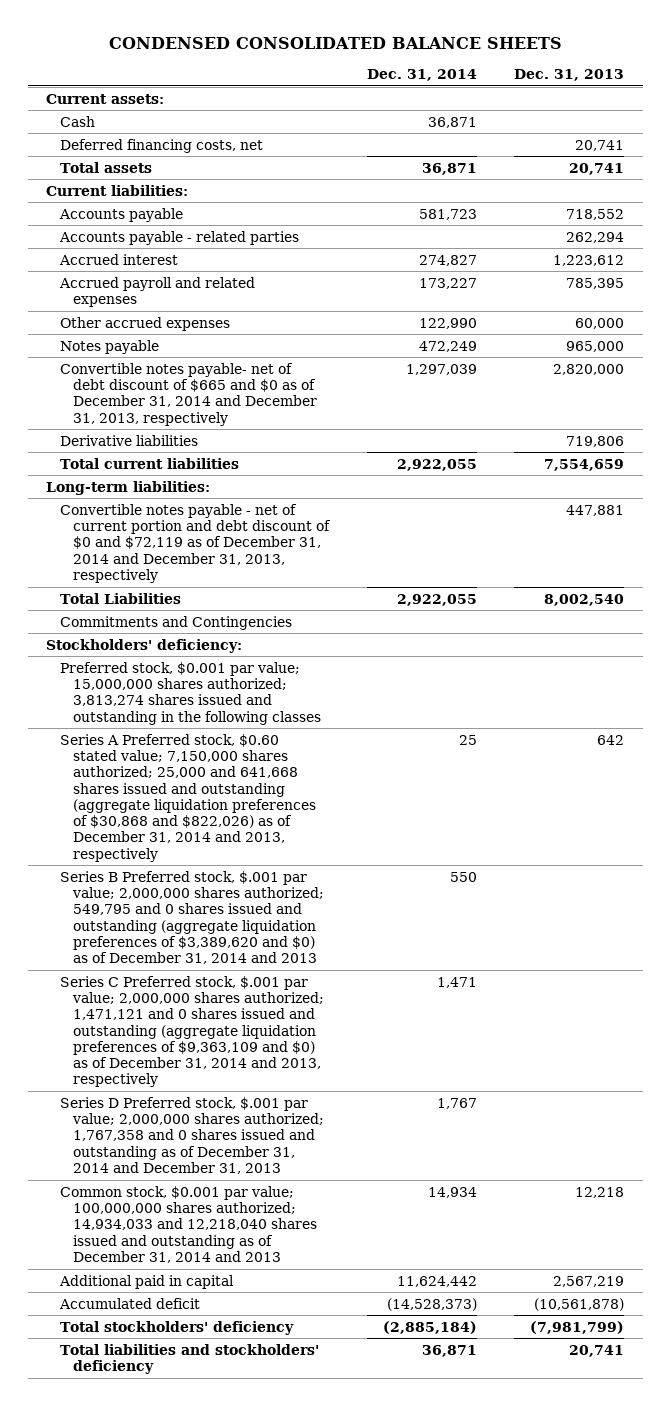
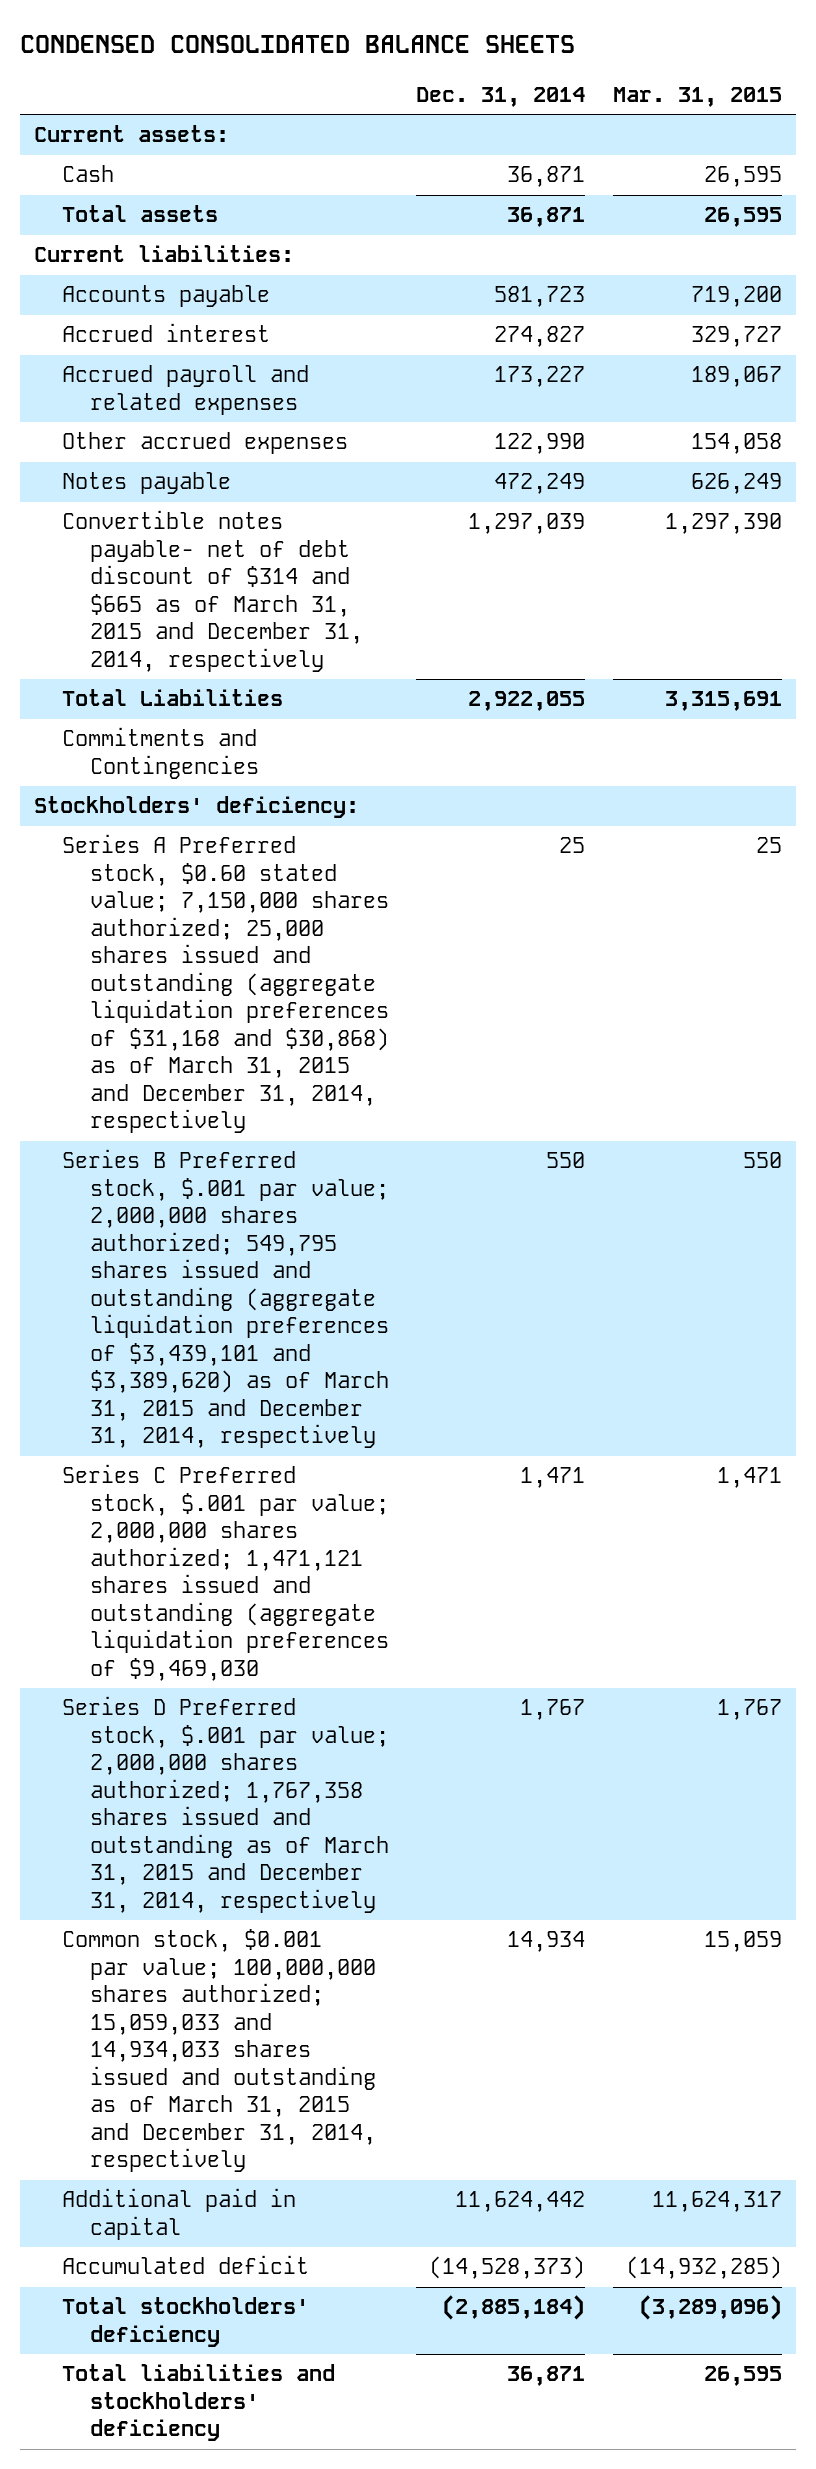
[513,69,624,82] Dec. 31, 2013 -> none
none -> [612,86,782,107] Mar. 31, 2015
[59,138,263,153] Deferred financing costs, net -> none
[58,230,299,245] Accounts payable - related parties -> none
[59,434,198,446] Derivative liabilities -> none
[59,457,239,469] Total current liabilities -> none
[46,480,211,495] Long-term liabilities: -> none
[59,503,332,583] Convertible notes payable - net of current portion and debt discount of $0 and $72,119 as of December 31, 2014 and December 31, 2013, respectively -> none
[59,362,318,426] Convertible notes payable- net of debt discount of $665 and $0 as of December 31, 2014 and December 31, 2013, respectively -> [61,510,363,672] Convertible notes payable- net of debt discount of $314 and $665 as of March 31, 2015 and December 31, 2014, respectively
[59,661,322,725] Preferred stock, $0.001 par value; 15,000,000 shares authorized; 3,813,274 shares issued and outstanding in the following classes -> none
[59,733,317,862] Series A Preferred stock, $0.60 stated value; 7,150,000 shares authorized; 25,000 and 641,668 shares issued and outstanding (aggregate liquidation preferences of $30,868 and $822,026) as of December 31, 2014 and 2013, respectively -> [61,834,389,1134] Series A Preferred stock, $0.60 stated value; 7,150,000 shares authorized; 25,000 shares issued and outstanding (aggregate liquidation preferences of $31,168 and $30,868) as of March 31, 2015 and December 31, 2014, respectively
[59,870,325,965] Series B Preferred stock, $.001 par value; 2,000,000 shares authorized; 549,795 and 0 shares issued and outstanding (aggregate liquidation preferences of $3,389,620 and $0) as of December 31, 2014 and 2013 -> [61,1149,389,1449] Series B Preferred stock, $.001 par value; 2,000,000 shares authorized; 549,795 shares issued and outstanding (aggregate liquidation preferences of $3,439,101 and $3,389,620) as of March 31, 2015 and December 31, 2014, respectively
[59,975,325,1088] Series C Preferred stock, $.001 par value; 2,000,000 shares authorized; 1,471,121 and 0 shares issued and outstanding (aggregate liquidation preferences of $9,363,109 and $0) as of December 31, 2014 and 2013, respectively -> [61,1464,389,1681] Series C Preferred stock, $.001 par value; 2,000,000 shares authorized; 1,471,121 shares issued and outstanding (aggregate liquidation preferences of $9,469,030
[59,1096,325,1174] Series D Preferred stock, $.001 par value; 2,000,000 shares authorized; 1,767,358 and 0 shares issued and outstanding as of December 31, 2014 and December 31, 2013 -> [61,1696,389,1913] Series D Preferred stock, $.001 par value; 2,000,000 shares authorized; 1,767,358 shares issued and outstanding as of March 31, 2015 and December 31, 2014, respectively
[59,1185,318,1263] Common stock, $0.001 par value; 100,000,000 shares authorized; 14,934,033 and 12,218,040 shares issued and outstanding as of December 31, 2014 and 2013 -> [61,1929,376,2173] Common stock, $0.001 par value; 100,000,000 shares authorized; 15,059,033 and 14,934,033 shares issued and outstanding as of March 31, 2015 and December 31, 2014, respectively

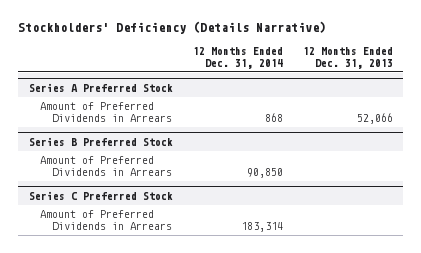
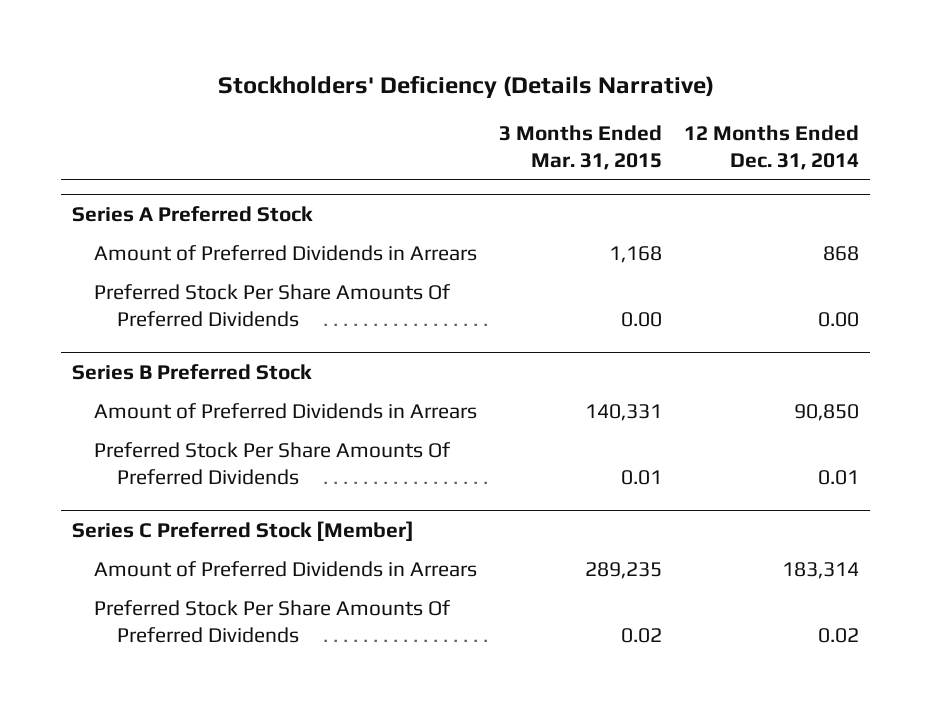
[302,46,393,69] 12 Months Ended Dec. 31, 2013 -> none
none -> [499,125,663,170] 3 Months Ended Mar. 31, 2015
none -> [94,284,452,327] Preferred Stock Per Share Amounts Of Preferred Dividends
none -> [94,442,452,485] Preferred Stock Per Share Amounts Of Preferred Dividends
[28,191,173,201] Series C Preferred Stock -> [71,520,414,541] Series C Preferred Stock [Member]
none -> [94,600,452,643] Preferred Stock Per Share Amounts Of Preferred Dividends

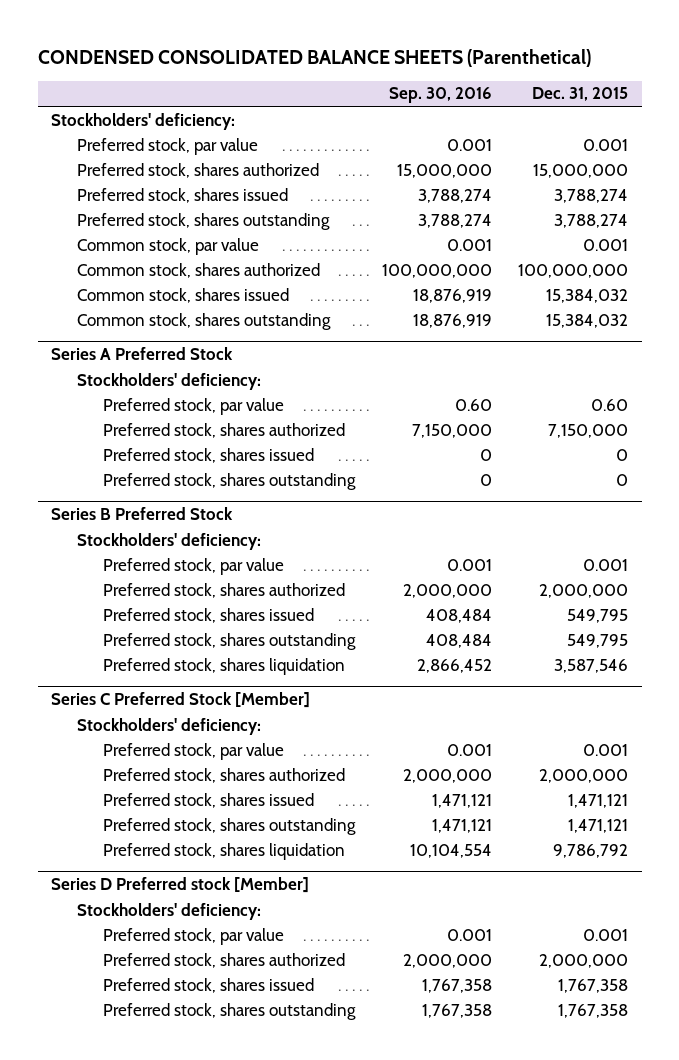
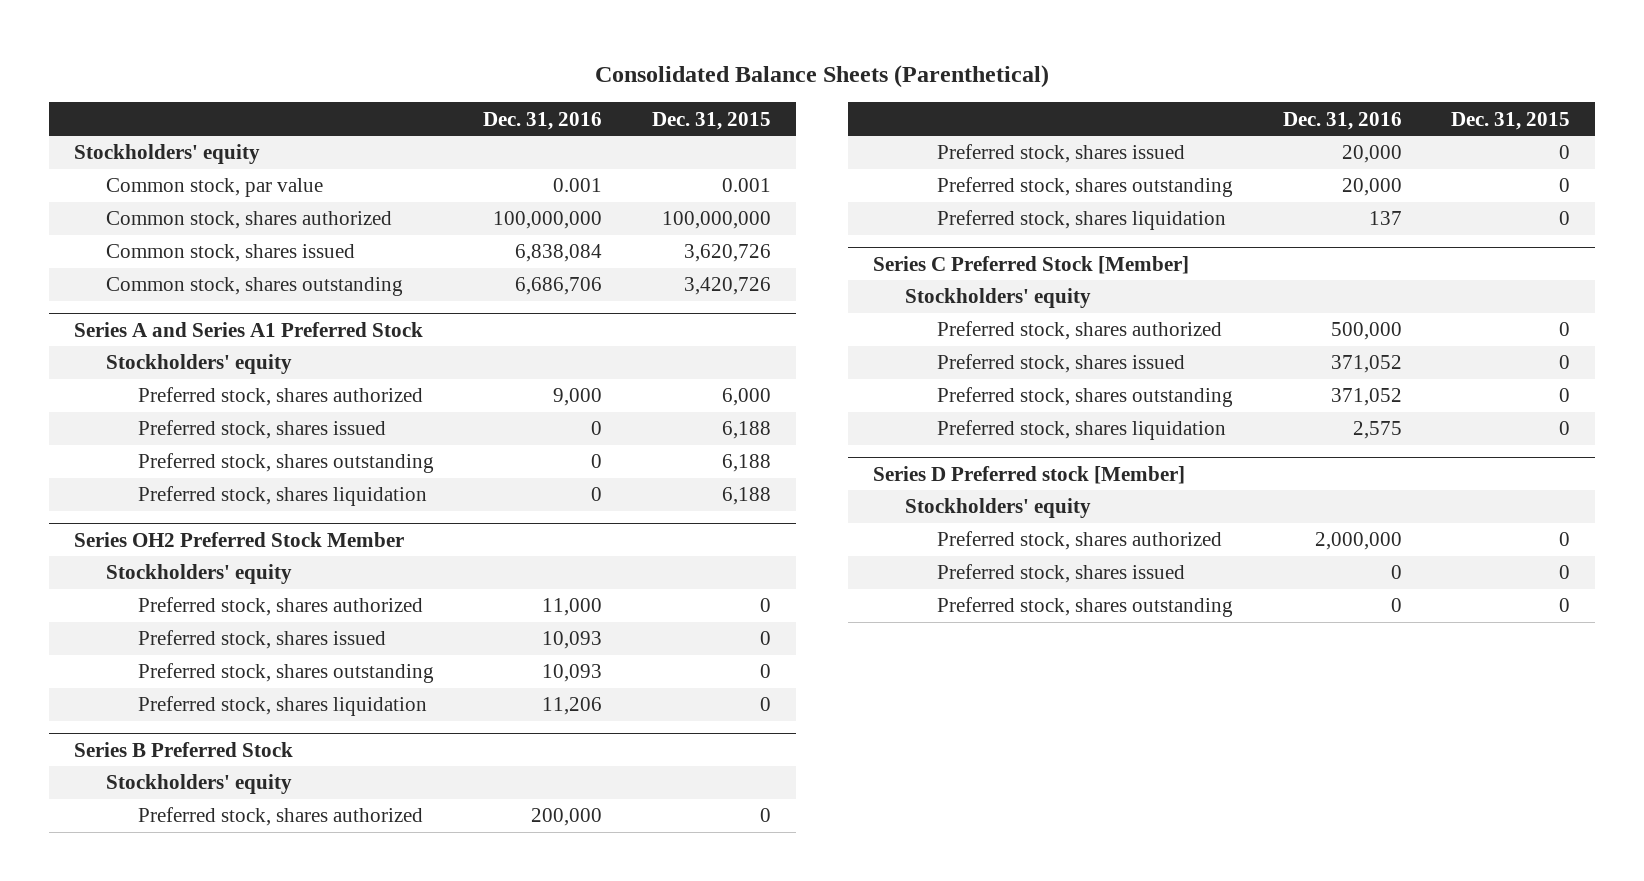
[37,48,591,67] CONDENSED CONSOLIDATED BALANCE SHEETS (Parenthetical) -> [594,64,1049,88] Consolidated Balance Sheets (Parenthetical)
[388,87,492,104] Sep. 30, 2016 -> none
none -> [483,111,603,130] Dec. 31, 2016
[77,137,259,155] Preferred stock, par value -> none
[77,162,320,178] Preferred stock, shares authorized -> none
[77,187,289,203] Preferred stock, shares issued -> none
[77,212,331,230] Preferred stock, shares outstanding -> none
[51,112,236,130] Stockholders' deficiency: -> [73,144,260,165] Stockholders' equity
[103,397,285,415] Preferred stock, par value -> none
[546,288,629,303] 15,384,032 -> [684,244,772,263] 3,620,726
[546,313,629,328] 15,384,032 -> [684,277,772,296] 3,420,726
[51,347,234,361] Series A Preferred Stock -> [73,321,423,337] Series A and Series A1 Preferred Stock
[77,372,262,390] Stockholders' deficiency: -> [105,354,292,375] Stockholders' equity
[548,423,629,438] 7,150,000 -> [722,388,772,407] 6,000
none -> [137,420,386,440] Preferred stock, shares issued
none -> [137,453,434,474] Preferred stock, shares outstanding
none -> [137,486,427,507] Preferred stock, shares liquidation
none -> [73,531,404,547] Series OH2 Preferred Stock Member
none -> [105,564,292,585] Stockholders' equity
none -> [137,597,423,617] Preferred stock, shares authorized
none -> [137,696,427,717] Preferred stock, shares liquidation
[103,557,285,575] Preferred stock, par value -> none
[77,532,262,550] Stockholders' deficiency: -> [105,774,292,795] Stockholders' equity
[539,583,629,598] 2,000,000 -> [760,808,772,823] 0
[567,608,629,623] 549,795 -> [1559,145,1571,160] 0
[567,633,629,648] 549,795 -> [1559,178,1571,193] 0
[554,658,629,673] 3,587,546 -> [1559,211,1571,226] 0
[103,742,285,760] Preferred stock, par value -> none
[77,717,262,735] Stockholders' deficiency: -> [904,288,1091,309] Stockholders' equity
[539,768,629,783] 2,000,000 -> [1559,322,1571,337] 0
[568,793,629,808] 1,471,121 -> [1559,355,1571,370] 0
[568,818,629,833] 1,471,121 -> [1559,388,1571,403] 0
[553,843,629,858] 9,786,792 -> [1559,421,1571,436] 0
[103,927,285,945] Preferred stock, par value -> none
[77,902,262,920] Stockholders' deficiency: -> [904,498,1091,519] Stockholders' equity
[539,953,629,968] 2,000,000 -> [1559,532,1571,547] 0
[558,978,629,993] 1,767,358 -> [1559,565,1571,580] 0
[558,1003,629,1018] 1,767,358 -> [1559,598,1571,613] 0

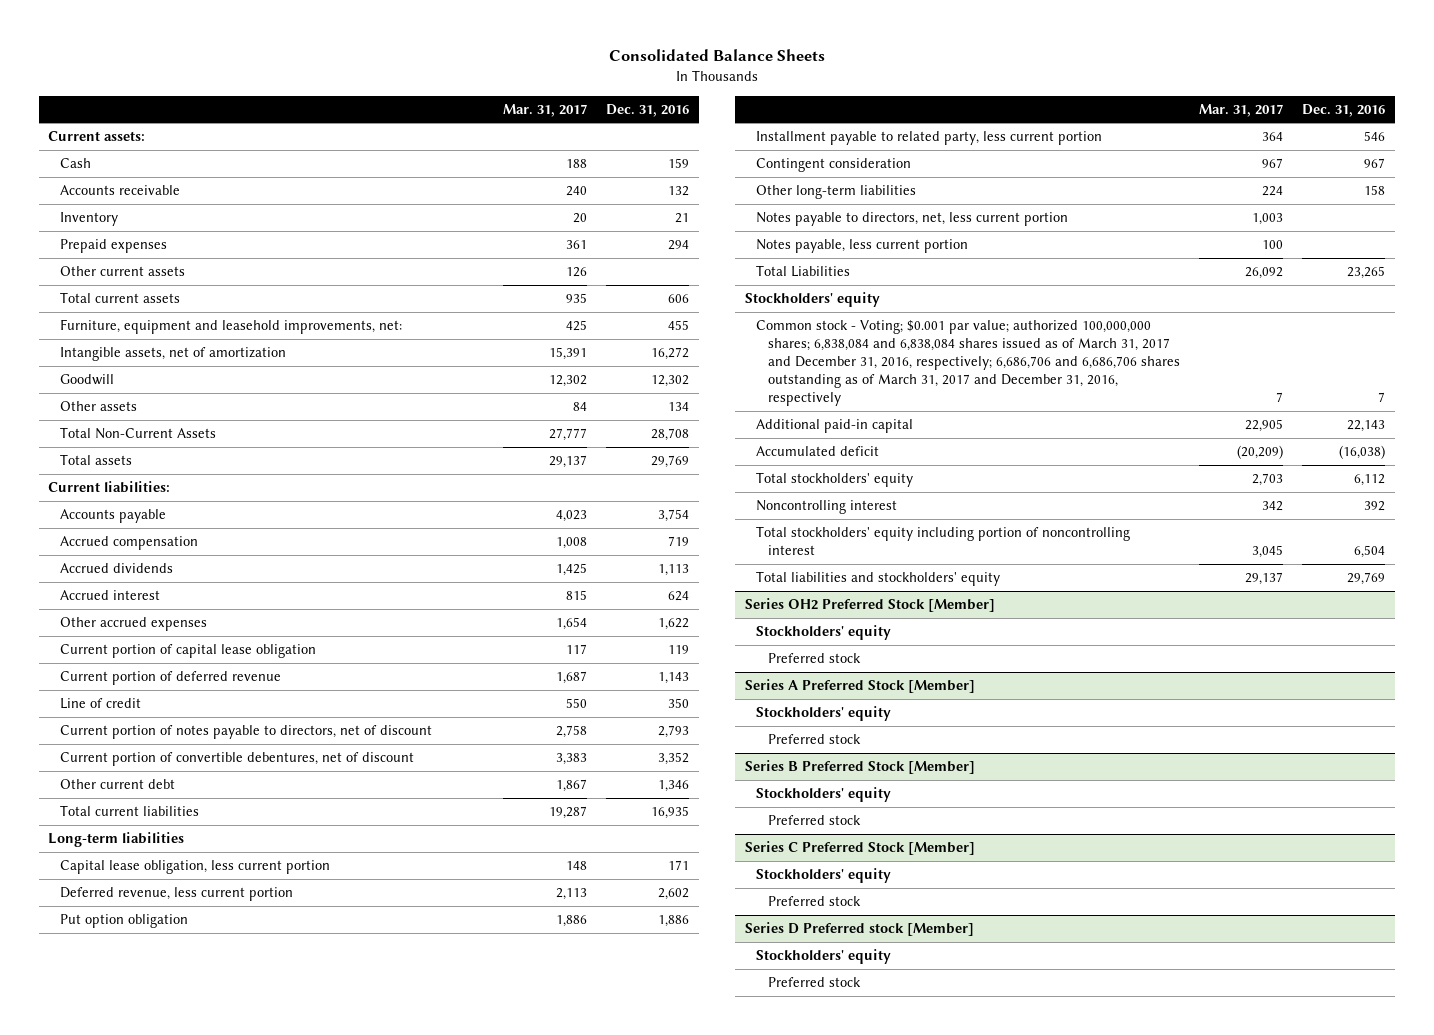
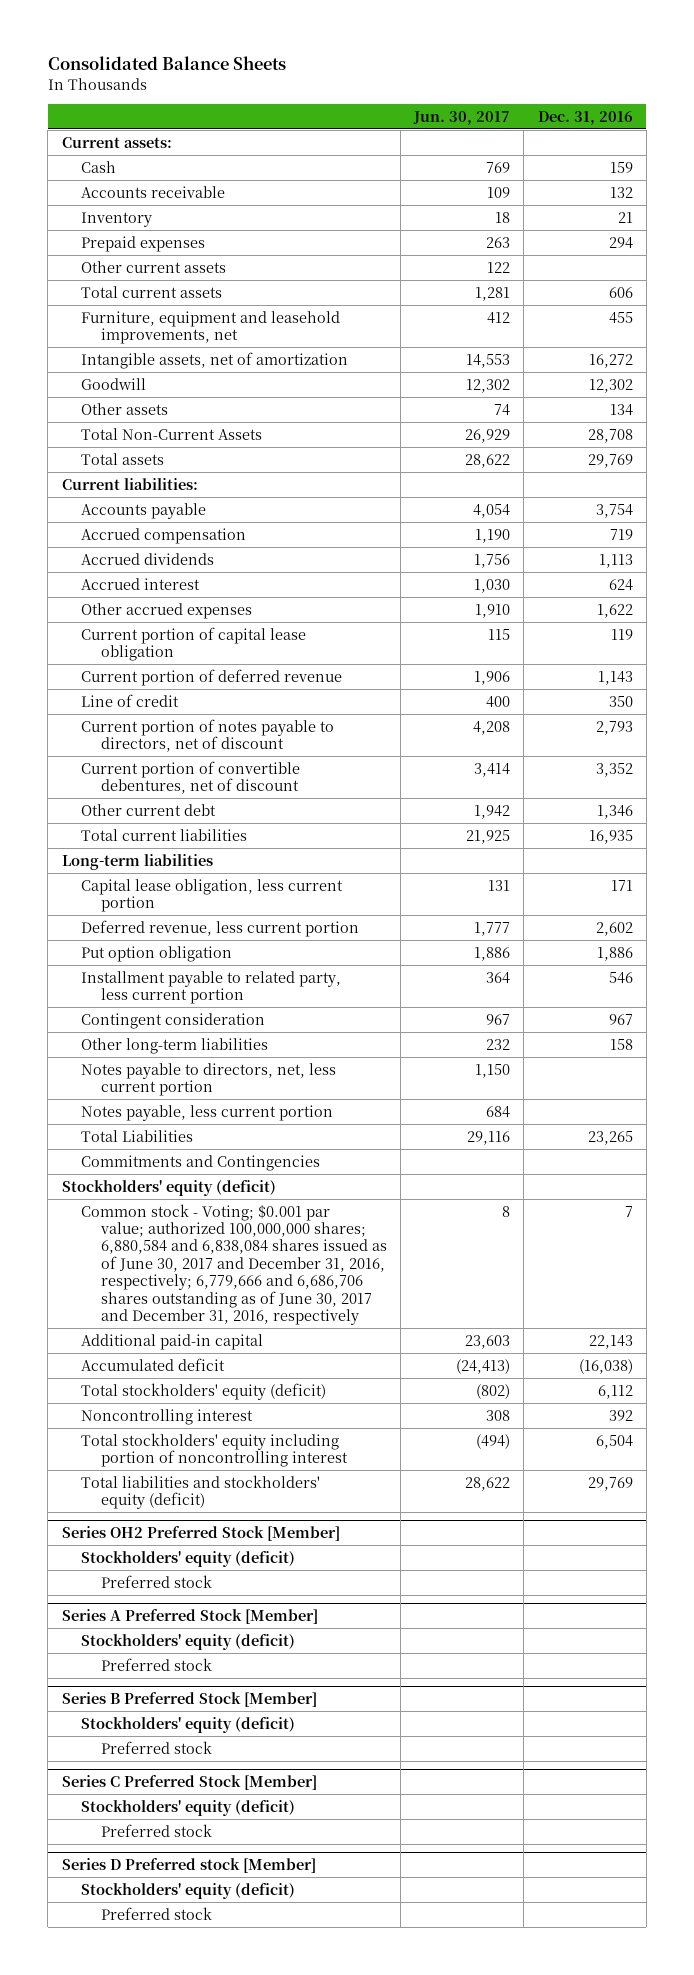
[503,103,588,117] Mar. 31, 2017 -> none
none -> [413,110,511,125] Jun. 30, 2017
[60,319,403,335] Furniture, equipment and leasehold improvements, net: -> [81,310,341,345] Furniture, equipment and leasehold improvements, net
none -> [81,1154,321,1171] Commitments and Contingencies
[744,292,880,308] Stockholders' equity -> [61,1179,276,1196] Stockholders' equity (deficit)
[756,320,1181,406] Common stock - Voting; $0.001 par value; authorized 100,000,000 shares; 6,838,084 and 6,838,084 shares issued as of March 31, 2017 and December 31, 2016, respectively; 6,686,706 and 6,686,706 shares outstanding as of March 31, 2017 and December 31, 2016, respectively -> [81,1203,387,1326] Common stock - Voting; $0.001 par value; authorized 100,000,000 shares; 6,880,584 and 6,838,084 shares issued as of June 30, 2017 and December 31, 2016, respectively; 6,779,666 and 6,686,706 shares outstanding as of June 30, 2017 and December 31, 2016, respectively
[756,472,914,488] Total stockholders' equity -> [81,1382,327,1400] Total stockholders' equity (deficit)
[756,571,1001,587] Total liabilities and stockholders' equity -> [81,1474,321,1510] Total liabilities and stockholders' equity (deficit)
[756,625,892,641] Stockholders' equity -> [81,1550,296,1567] Stockholders' equity (deficit)
[756,706,892,722] Stockholders' equity -> [81,1633,296,1650] Stockholders' equity (deficit)
[756,787,892,803] Stockholders' equity -> [81,1716,296,1733] Stockholders' equity (deficit)
[756,868,892,884] Stockholders' equity -> [81,1799,296,1816] Stockholders' equity (deficit)
[756,949,892,965] Stockholders' equity -> [81,1882,296,1899] Stockholders' equity (deficit)

